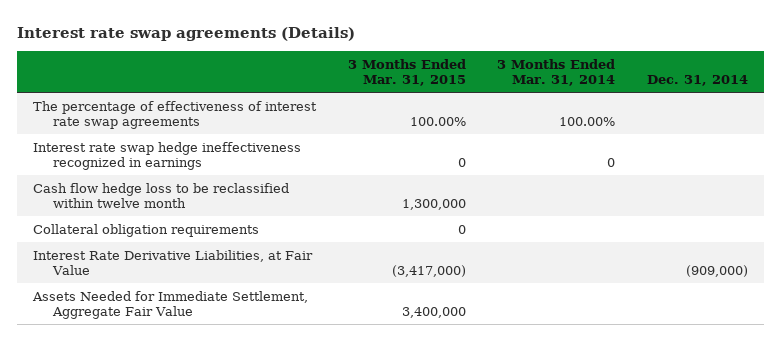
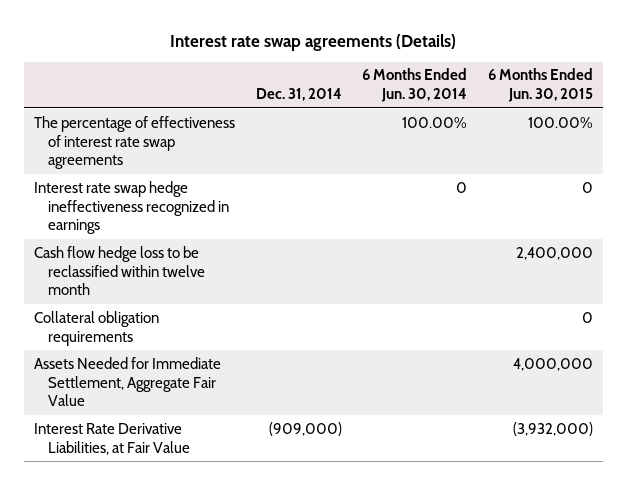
[347,58,466,87] 3 Months Ended Mar. 31, 2015 -> none
[497,58,616,87] 3 Months Ended Mar. 31, 2014 -> none
none -> [362,68,468,103] 6 Months Ended Jun. 30, 2014
none -> [487,68,593,103] 6 Months Ended Jun. 30, 2015
[33,249,314,276] Interest Rate Derivative Liabilities, at Fair Value -> [34,422,190,455] Interest Rate Derivative Liabilities, at Fair Value

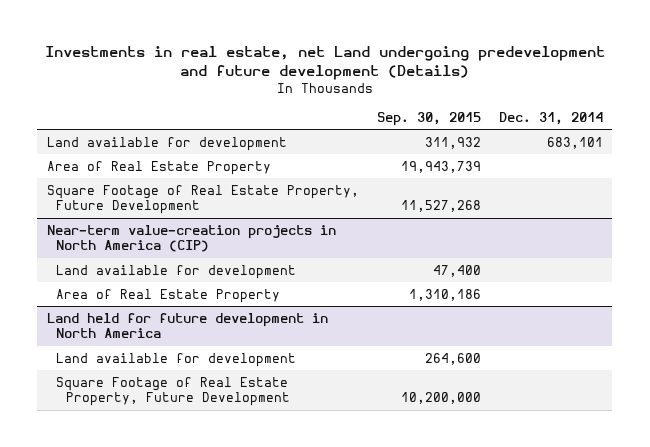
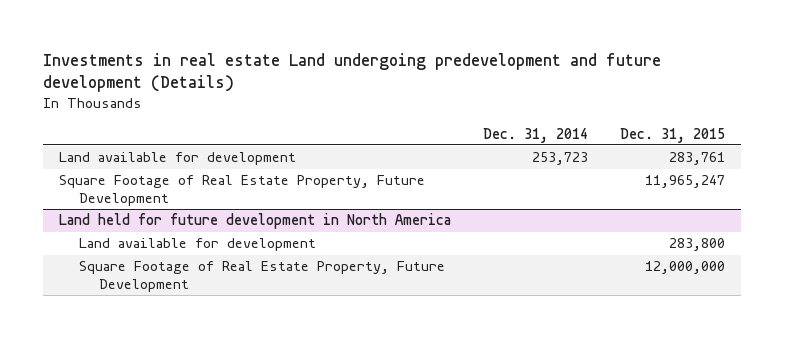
[44,45,605,80] Investments in real estate, net Land undergoing predevelopment and future development (Details) -> [43,52,662,93] Investments in real estate Land undergoing predevelopment and future development (Details)
[376,111,481,126] Sep. 30, 2015 -> none
none -> [620,127,726,143] Dec. 31, 2015
[46,160,271,175] Area of Real Estate Property -> none
[547,136,604,149] 683,101 -> [532,152,589,166] 253,723
[46,224,336,253] Near-term value-creation projects in North America (CIP) -> none
[56,264,297,279] Land available for development -> none
[56,288,281,303] Area of Real Estate Property -> none

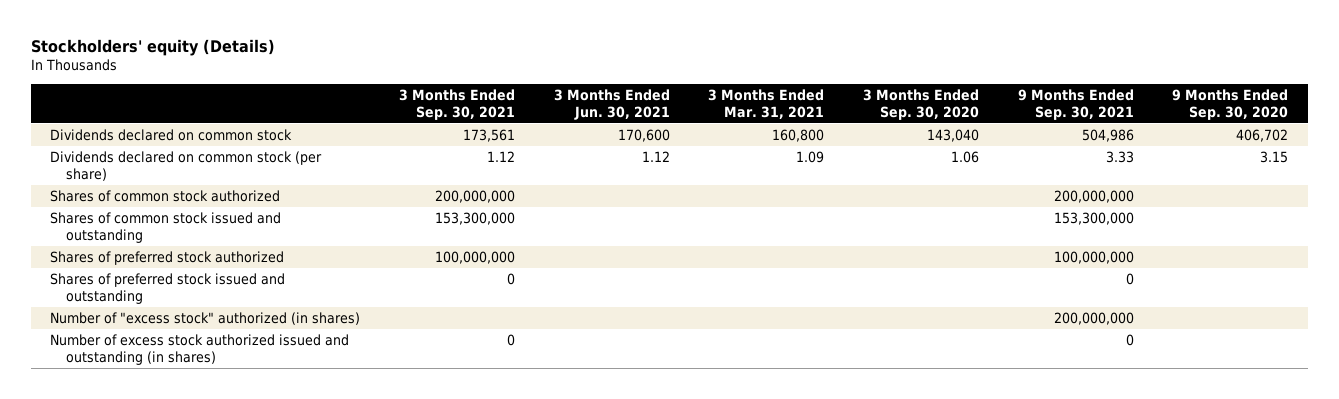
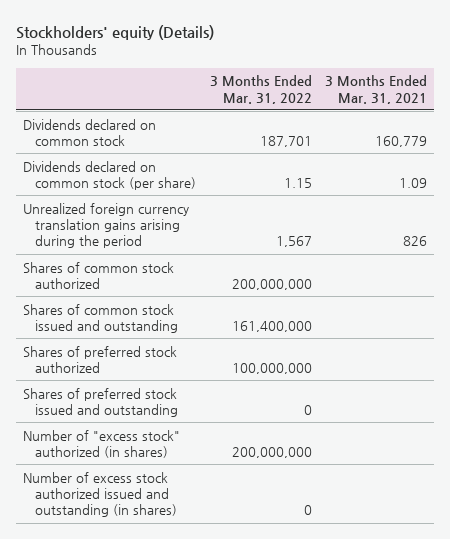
[399,88,516,120] 3 Months Ended Sep. 30, 2021 -> none
[553,88,670,120] 3 Months Ended Jun. 30, 2021 -> none
[863,88,980,120] 3 Months Ended Sep. 30, 2020 -> none
[1017,88,1134,120] 9 Months Ended Sep. 30, 2021 -> none
[1172,88,1289,120] 9 Months Ended Sep. 30, 2020 -> none
none -> [209,75,312,104] 3 Months Ended Mar. 31, 2022
[772,129,825,143] 160,800 -> [375,135,428,147] 160,779
none -> [23,202,190,249] Unrealized foreign currency translation gains arising during the period

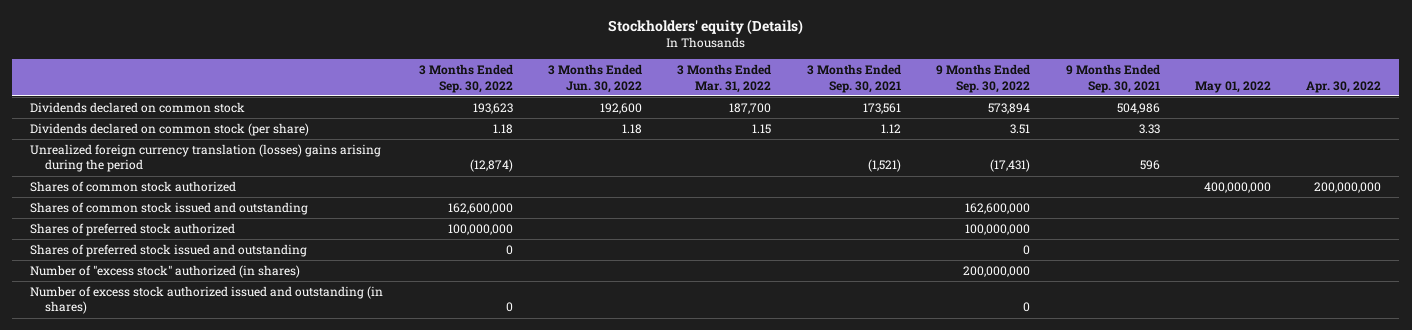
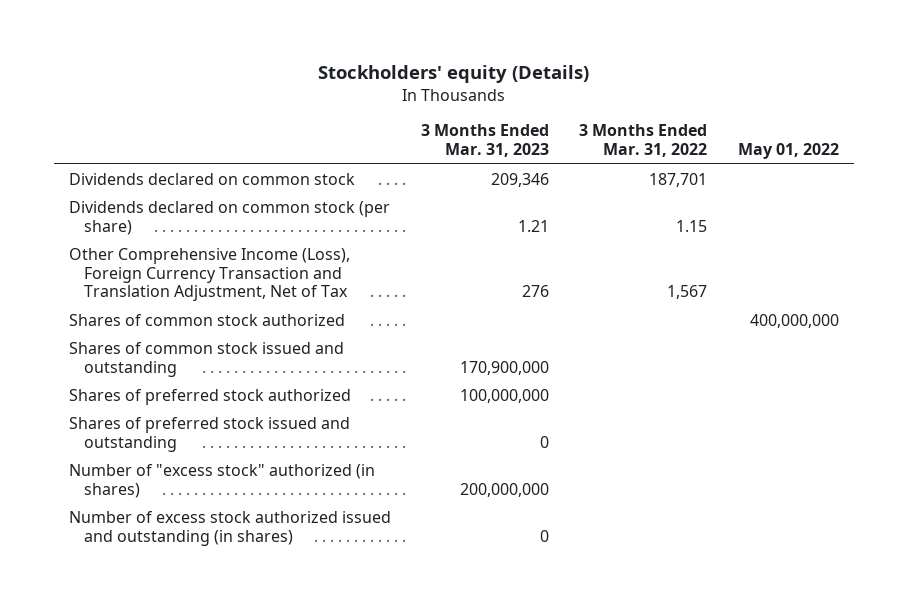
[418,64,513,93] 3 Months Ended Sep. 30, 2022 -> none
[547,64,642,93] 3 Months Ended Jun. 30, 2022 -> none
[806,64,901,93] 3 Months Ended Sep. 30, 2021 -> none
[936,64,1031,93] 9 Months Ended Sep. 30, 2022 -> none
[1065,64,1160,93] 9 Months Ended Sep. 30, 2021 -> none
[1306,80,1382,93] Apr. 30, 2022 -> none
none -> [421,124,550,158] 3 Months Ended Mar. 31, 2023
[729,102,772,114] 187,700 -> [649,172,708,187] 187,701
[30,143,382,173] Unrealized foreign currency translation (losses) gains arising during the period -> none
none -> [69,247,351,302] Other Comprehensive Income (Loss), Foreign Currency Transaction and Translation Adjustment, Net of Tax

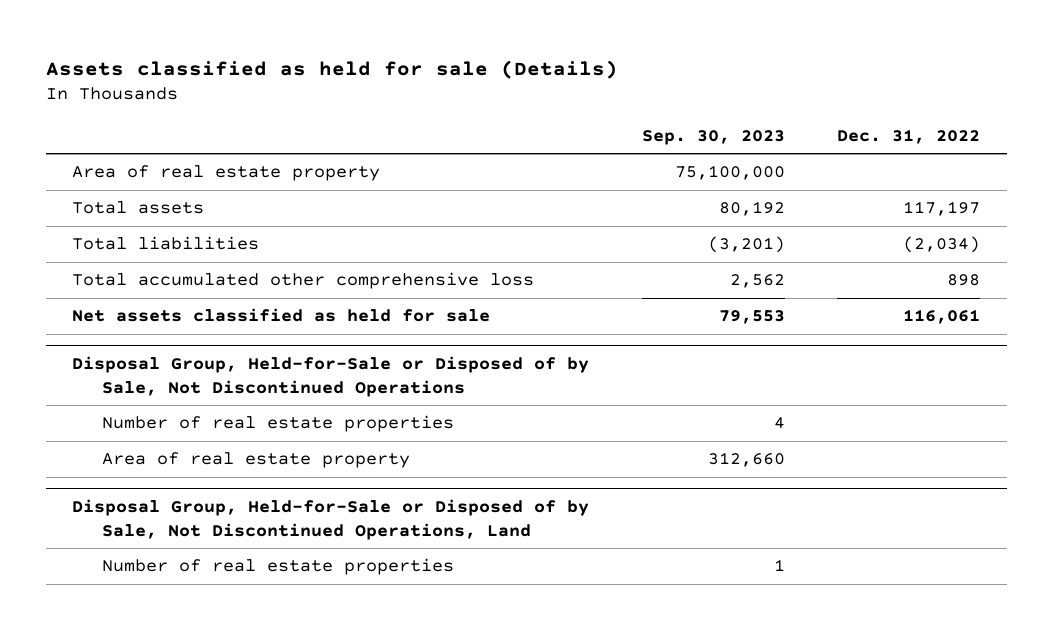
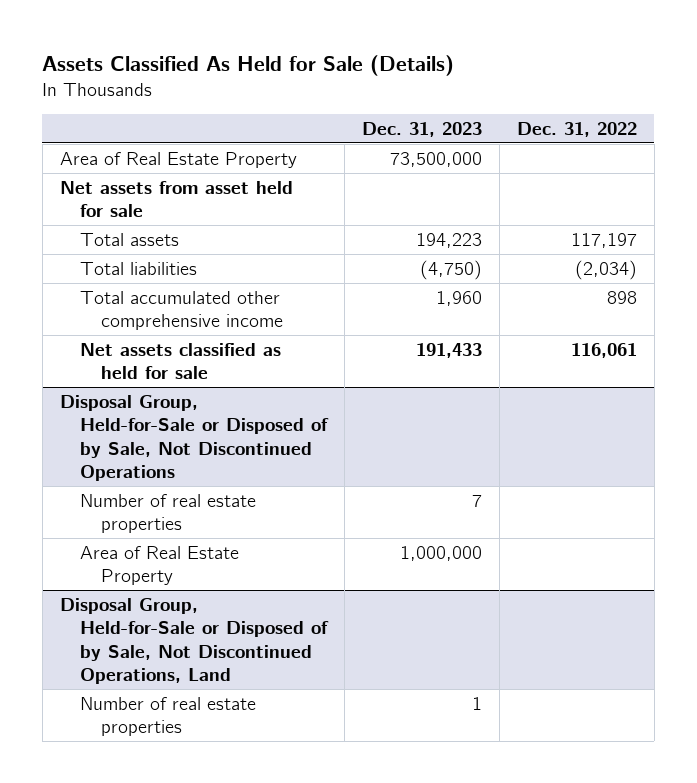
[46,59,619,79] Assets classified as held for sale (Details) -> [42,54,455,76] Assets Classified As Held for Sale (Details)
[641,130,785,146] Sep. 30, 2023 -> none
none -> [362,121,483,137] Dec. 31, 2023
[72,165,381,182] Area of real estate property -> [59,151,297,168] Area of Real Estate Property
none -> [59,180,293,218] Net assets from asset held for sale
[72,272,535,290] Total accumulated other comprehensive loss -> [80,290,284,331] Total accumulated other comprehensive income
[101,452,410,469] Area of real estate property -> [80,545,240,586] Area of Real Estate Property

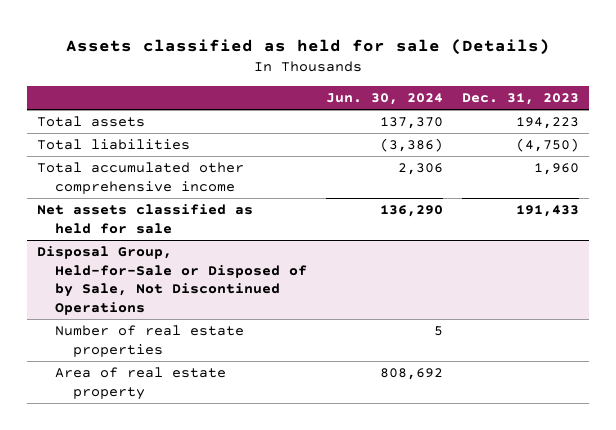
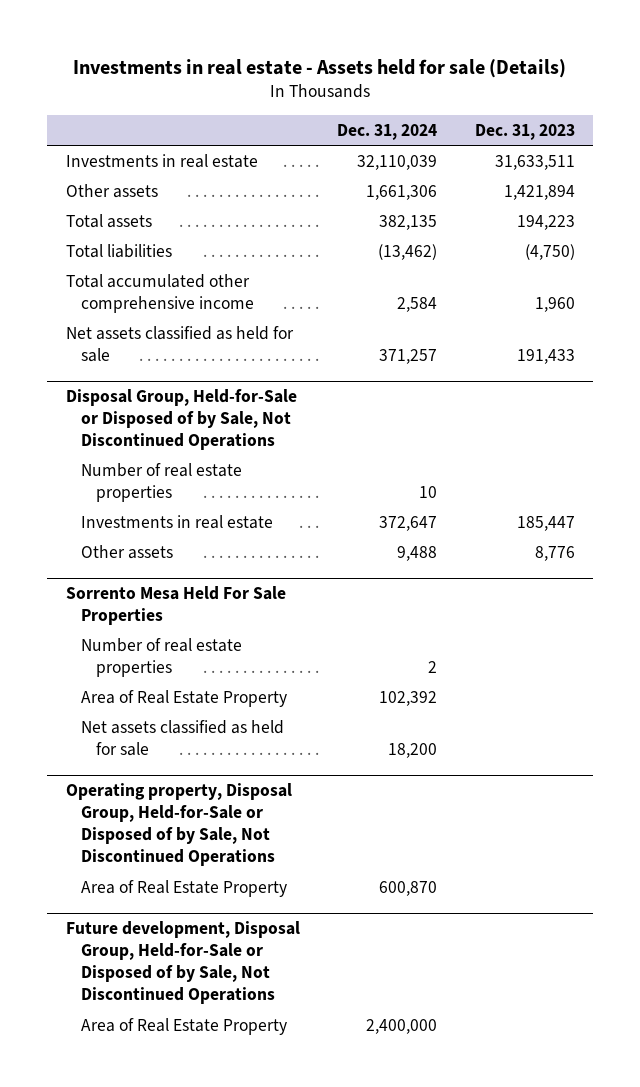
[65,38,550,55] Assets classified as held for sale (Details) -> [73,59,567,79] Investments in real estate - Assets held for sale (Details)
[325,93,443,106] Jun. 30, 2024 -> none
none -> [337,123,438,140] Dec. 31, 2024
none -> [65,153,258,168] Investments in real estate
none -> [65,183,158,198] Other assets
[54,366,226,400] Area of real estate property -> none
none -> [81,514,274,529] Investments in real estate
none -> [81,544,174,559] Other assets
none -> [65,585,286,625] Sorrento Mesa Held For Sale Properties
none -> [81,637,243,677] Number of real estate properties
none -> [81,689,288,707] Area of Real Estate Property
none -> [81,719,285,756] Net assets classified as held for sale
none -> [65,782,292,867] Operating property, Disposal Group, Held-for-Sale or Disposed of by Sale, Not Discontinued Operations
none -> [81,879,288,897] Area of Real Estate Property
none -> [65,920,300,1005] Future development, Disposal Group, Held-for-Sale or Disposed of by Sale, Not Discontinued Operations
none -> [81,1017,288,1035] Area of Real Estate Property

